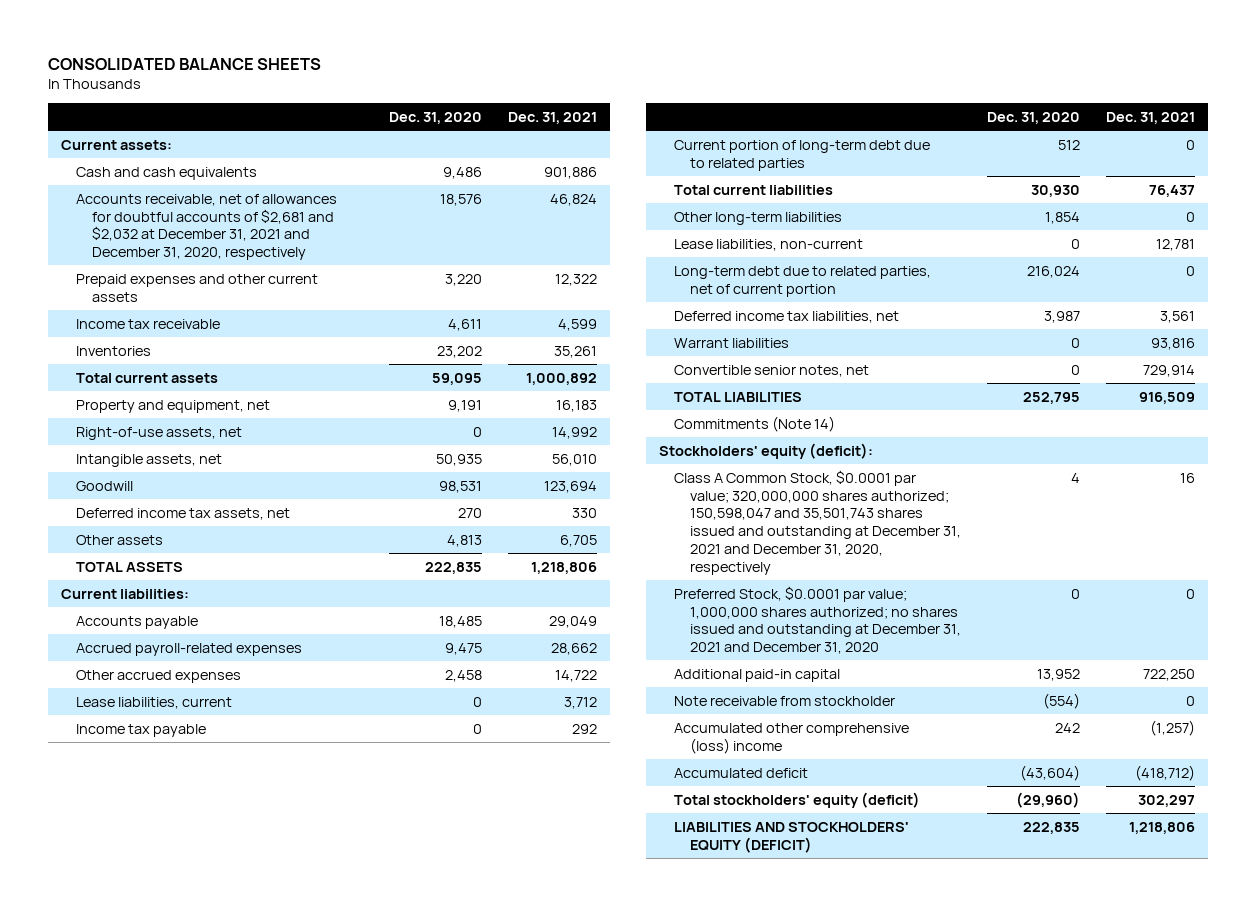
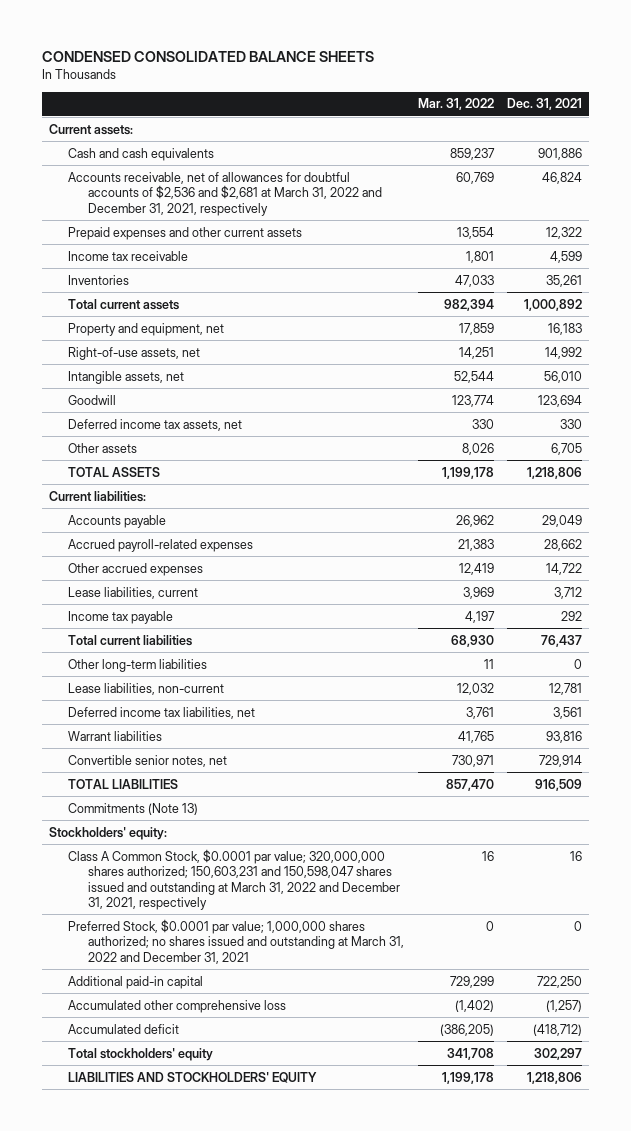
[47,57,321,70] CONSOLIDATED BALANCE SHEETS -> [42,50,375,62] CONDENSED CONSOLIDATED BALANCE SHEETS
[388,112,482,125] Dec. 31, 2020 -> none
none -> [417,98,494,111] Mar. 31, 2022
[76,193,338,261] Accounts receivable, net of allowances for doubtful accounts of $2,681 and $2,032 at December 31, 2021 and December 31, 2020, respectively -> [68,171,382,216] Accounts receivable, net of allowances for doubtful accounts of $2,536 and $2,681 at March 31, 2022 and December 31, 2021, respectively
[674,139,931,171] Current portion of long-term debt due to related parties -> none
[674,265,932,297] Long-term debt due to related parties, net of current portion -> none
[674,415,836,432] Commitments (Note 14) -> [68,802,199,815] Commitments (Note 13)
[658,442,873,459] Stockholders' equity (deficit): -> [49,826,168,840] Stockholders' equity:
[674,469,961,575] Class A Common Stock, $0.0001 par value; 320,000,000 shares authorized; 150,598,047 and 35,501,743 shares issued and outstanding at December 31, 2021 and December 31, 2020, respectively -> [68,848,400,910] Class A Common Stock, $0.0001 par value; 320,000,000 shares authorized; 150,603,231 and 150,598,047 shares issued and outstanding at March 31, 2022 and December 31, 2021, respectively
[674,585,961,655] Preferred Stock, $0.0001 par value; 1,000,000 shares authorized; no shares issued and outstanding at December 31, 2021 and December 31, 2020 -> [68,918,404,964] Preferred Stock, $0.0001 par value; 1,000,000 shares authorized; no shares issued and outstanding at March 31, 2022 and December 31, 2021
[674,695,896,706] Note receivable from stockholder -> none
[674,722,910,754] Accumulated other comprehensive (loss) income -> [68,999,287,1013] Accumulated other comprehensive loss
[674,791,921,808] Total stockholders' equity (deficit) -> [68,1047,214,1061] Total stockholders' equity
[674,821,910,853] LIABILITIES AND STOCKHOLDERS' EQUITY (DEFICIT) -> [68,1071,318,1083] LIABILITIES AND STOCKHOLDERS' EQUITY

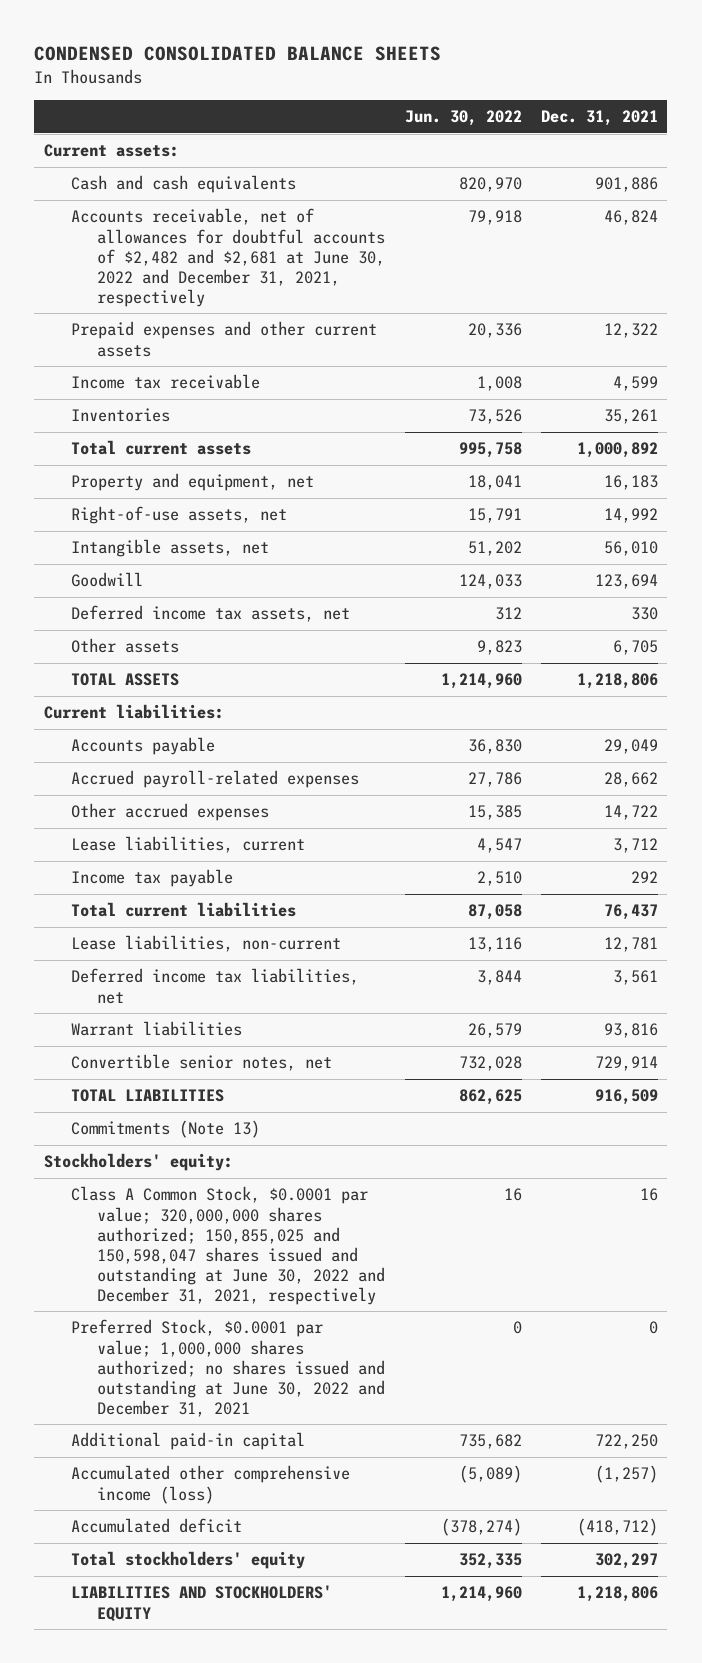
[417,98,494,111] Mar. 31, 2022 -> none
none -> [404,110,522,127] Jun. 30, 2022
[68,171,382,216] Accounts receivable, net of allowances for doubtful accounts of $2,536 and $2,681 at March 31, 2022 and December 31, 2021, respectively -> [70,208,386,307] Accounts receivable, net of allowances for doubtful accounts of $2,482 and $2,681 at June 30, 2022 and December 31, 2021, respectively
[68,658,208,672] Other long-term liabilities -> none
[68,848,400,910] Class A Common Stock, $0.0001 par value; 320,000,000 shares authorized; 150,603,231 and 150,598,047 shares issued and outstanding at March 31, 2022 and December 31, 2021, respectively -> [70,1186,386,1305] Class A Common Stock, $0.0001 par value; 320,000,000 shares authorized; 150,855,025 and 150,598,047 shares issued and outstanding at June 30, 2022 and December 31, 2021, respectively
[68,918,404,964] Preferred Stock, $0.0001 par value; 1,000,000 shares authorized; no shares issued and outstanding at March 31, 2022 and December 31, 2021 -> [70,1319,386,1417] Preferred Stock, $0.0001 par value; 1,000,000 shares authorized; no shares issued and outstanding at June 30, 2022 and December 31, 2021
[68,999,287,1013] Accumulated other comprehensive loss -> [70,1465,350,1504] Accumulated other comprehensive income (loss)

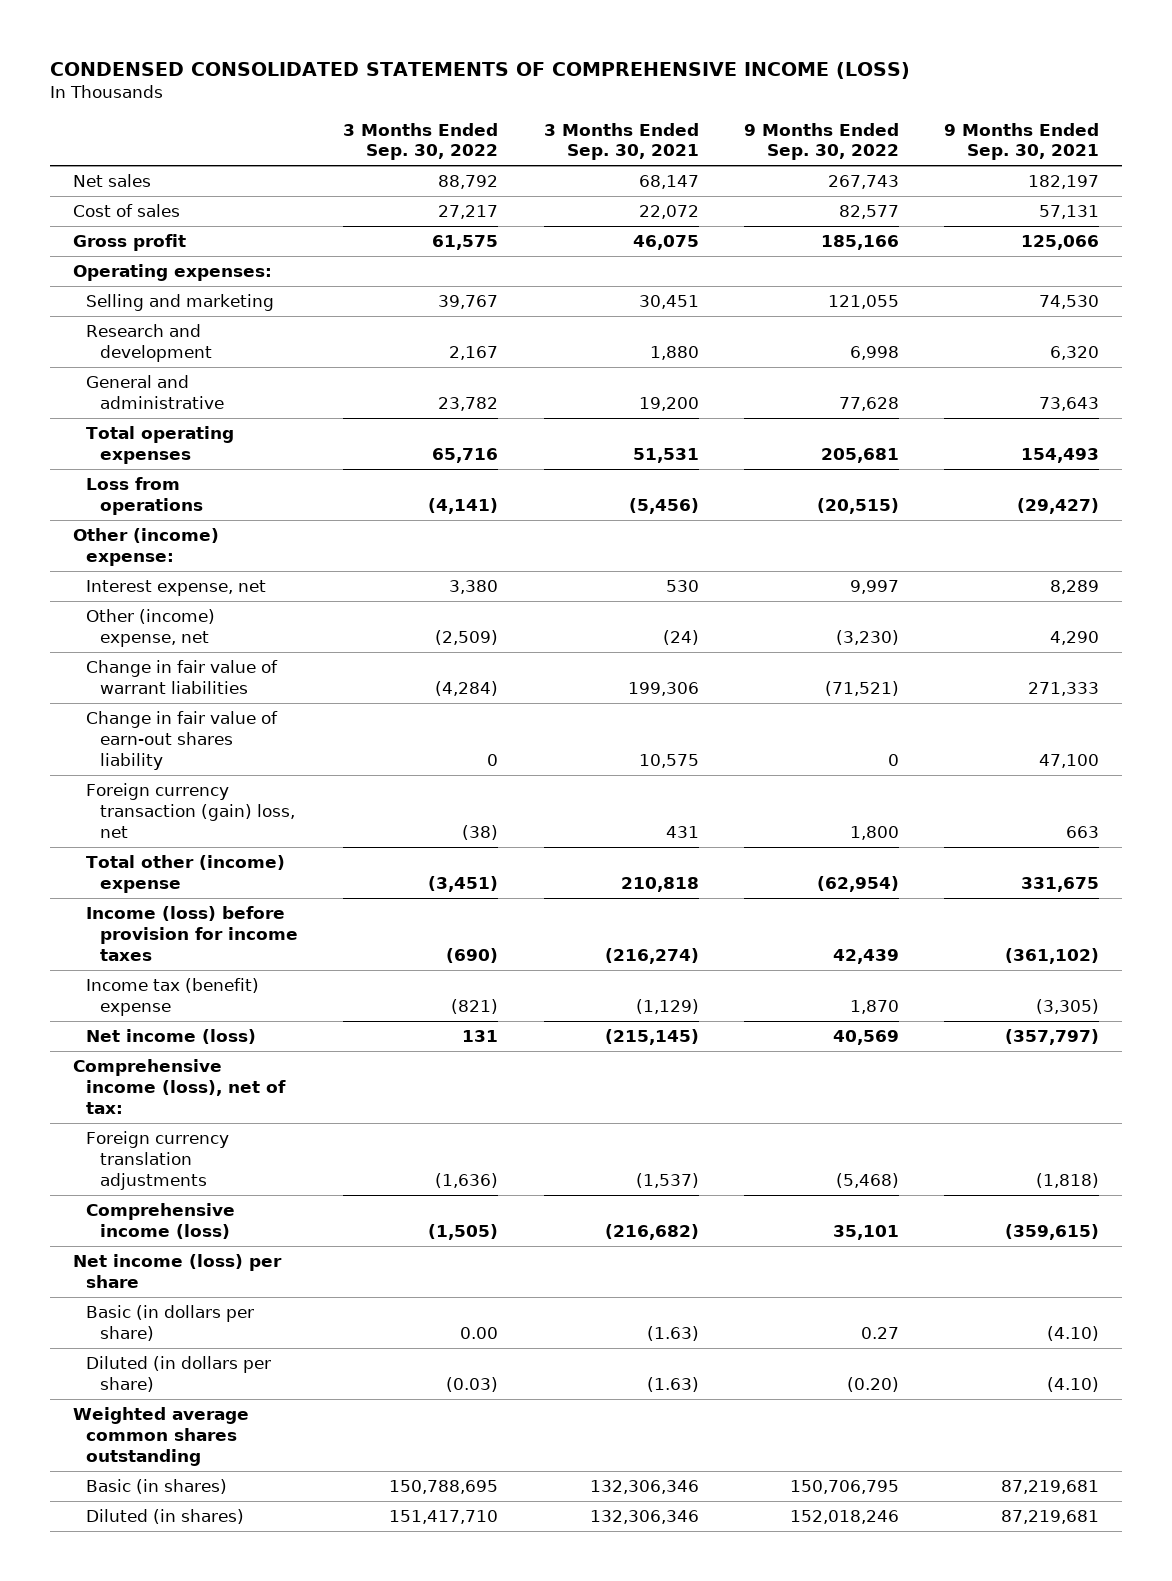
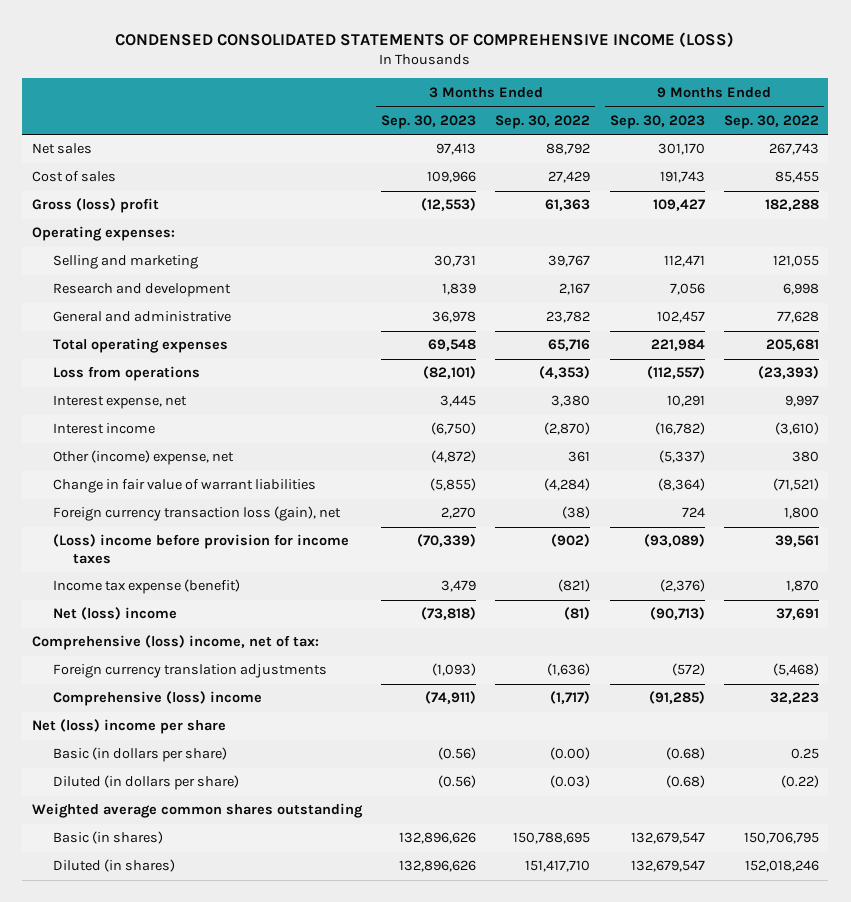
[543,122,699,161] 3 Months Ended Sep. 30, 2021 -> none
[944,122,1100,161] 9 Months Ended Sep. 30, 2021 -> none
none -> [381,114,477,129] Sep. 30, 2023
none -> [609,114,705,129] Sep. 30, 2023
[438,204,499,219] 27,217 -> [548,171,591,184] 27,429
[838,204,899,219] 82,577 -> [774,171,819,184] 85,455
[72,233,186,251] Gross profit -> [32,198,160,214] Gross (loss) profit
[432,234,499,250] 61,575 -> [545,199,591,212] 61,363
[820,234,899,250] 185,166 -> [764,199,819,212] 182,288
[72,527,219,566] Other (income) expense: -> none
[428,497,499,514] (4,141) -> [539,366,591,380] (4,353)
[816,497,899,514] (20,515) -> [757,366,819,380] (23,393)
none -> [52,423,155,435] Interest income
[435,629,499,645] (2,509) -> [568,451,591,463] 361
[835,629,899,645] (3,230) -> [791,451,819,463] 380
[86,710,279,770] Change in fair value of earn-out shares liability -> none
[86,854,286,893] Total other (income) expense -> none
[86,782,296,838] Foreign currency transaction (gain) loss, net -> [52,506,341,522] Foreign currency transaction loss (gain), net
[86,905,299,961] Income (loss) before provision for income taxes -> [52,534,349,564] (Loss) income before provision for income taxes
[446,947,499,963] (690) -> [551,534,591,548] (902)
[832,948,899,964] 42,439 -> [774,535,819,548] 39,561
[86,977,260,1016] Income tax (benefit) expense -> [52,579,240,595] Income tax expense (benefit)
[86,1028,257,1044] Net income (loss) -> [52,607,177,621] Net (loss) income
[462,1029,499,1042] 131 -> [564,607,591,621] (81)
[832,1029,899,1045] 40,569 -> [775,608,819,621] 37,691
[72,1058,287,1114] Comprehensive income (loss), net of tax: -> [32,635,320,651] Comprehensive (loss) income, net of tax:
[86,1202,236,1239] Comprehensive income (loss) -> [52,691,262,707] Comprehensive (loss) income
[428,1223,499,1240] (1,505) -> [550,691,591,705] (1,717)
[832,1224,899,1240] 35,101 -> [769,692,819,705] 32,223
[72,1253,282,1288] Net income (loss) per share -> [32,719,227,735] Net (loss) income per share
[460,1326,499,1339] 0.00 -> [550,747,591,761] (0.00)
[860,1326,899,1339] 0.27 -> [790,748,819,760] 0.25
[846,1376,899,1392] (0.20) -> [780,775,819,789] (0.22)

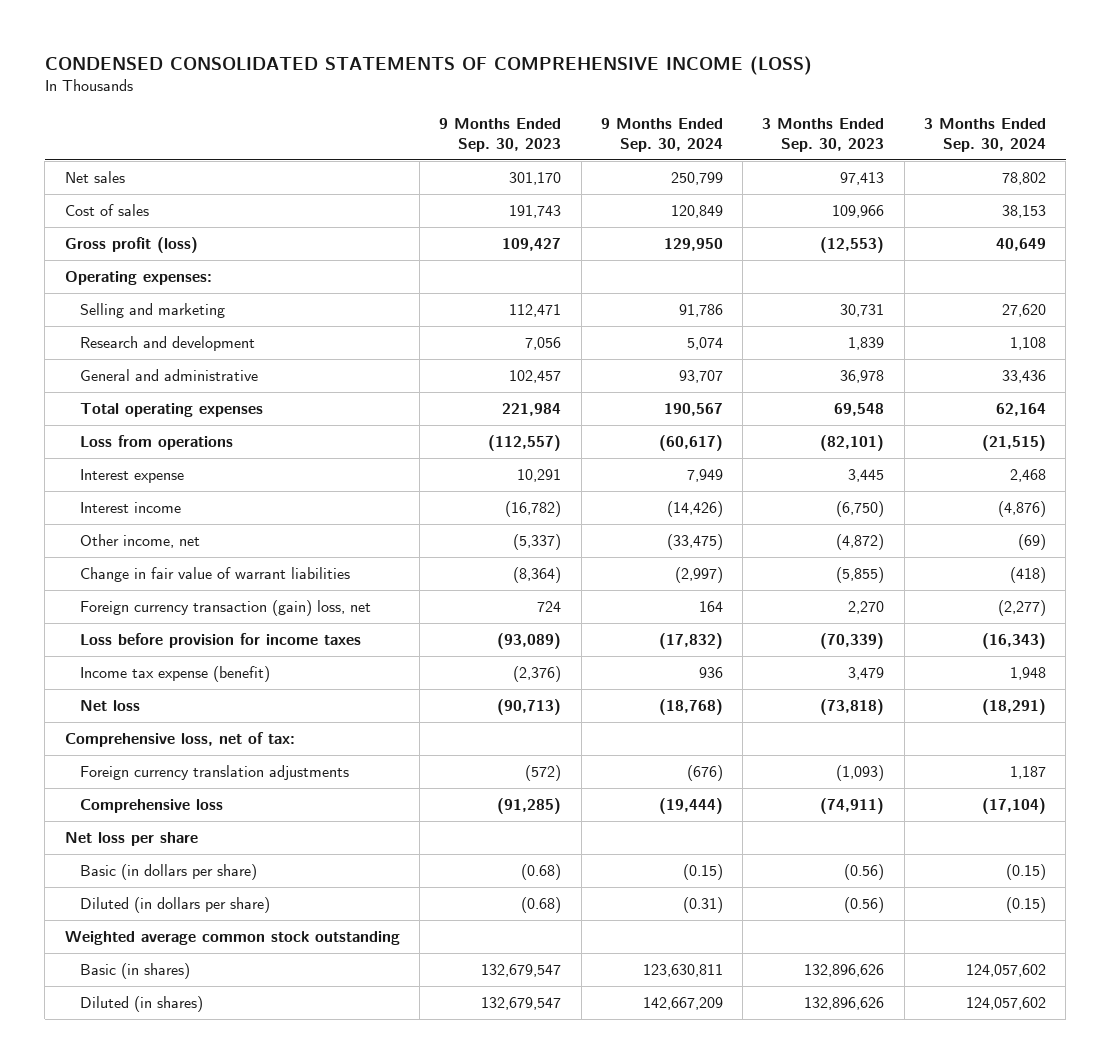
[495,114,591,129] Sep. 30, 2022 -> none
[723,114,819,129] Sep. 30, 2022 -> none
none -> [600,117,723,153] 9 Months Ended Sep. 30, 2024
none -> [923,117,1046,153] 3 Months Ended Sep. 30, 2024
[32,198,160,214] Gross (loss) profit -> [64,236,198,253] Gross profit (loss)
[52,395,187,410] Interest expense, net -> [79,468,184,483] Interest expense
[52,450,234,466] Other (income) expense, net -> [79,533,200,548] Other income, net
[52,506,341,522] Foreign currency transaction loss (gain), net -> [79,599,371,616] Foreign currency transaction (gain) loss, net
[52,534,349,564] (Loss) income before provision for income taxes -> [79,632,361,648] Loss before provision for income taxes
[52,607,177,621] Net (loss) income -> [79,699,140,711] Net loss
[32,635,320,651] Comprehensive (loss) income, net of tax: -> [64,731,295,747] Comprehensive loss, net of tax:
[52,691,262,707] Comprehensive (loss) income -> [79,798,223,813] Comprehensive loss
[32,719,227,735] Net (loss) income per share -> [64,831,198,846] Net loss per share
[32,803,364,819] Weighted average common shares outstanding -> [64,930,400,945] Weighted average common stock outstanding

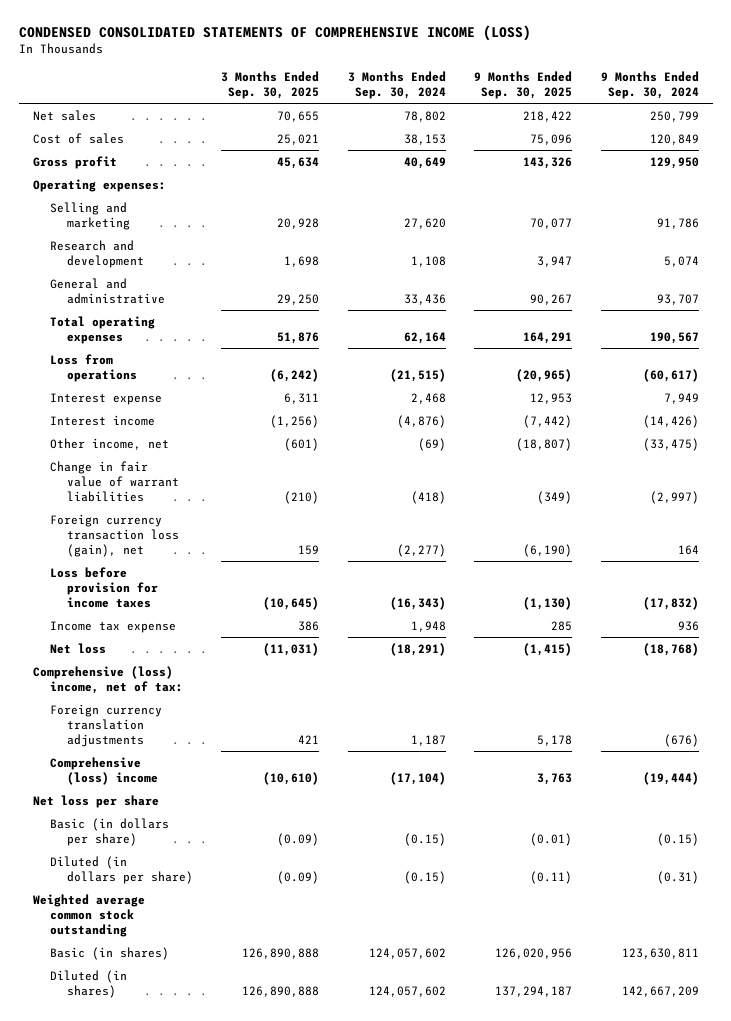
[439,117,562,153] 9 Months Ended Sep. 30, 2023 -> none
[762,117,885,153] 3 Months Ended Sep. 30, 2023 -> none
none -> [221,71,320,100] 3 Months Ended Sep. 30, 2025
none -> [474,71,573,100] 9 Months Ended Sep. 30, 2025
[64,236,198,253] Gross profit (loss) -> [32,155,117,169] Gross profit
[79,599,371,616] Foreign currency transaction (gain) loss, net -> [49,513,179,557] Foreign currency transaction loss (gain), net
[79,665,270,682] Income tax expense (benefit) -> [49,620,176,633] Income tax expense
[64,731,295,747] Comprehensive loss, net of tax: -> [32,665,183,694] Comprehensive (loss) income, net of tax:
[79,798,223,813] Comprehensive loss -> [49,756,158,785] Comprehensive (loss) income

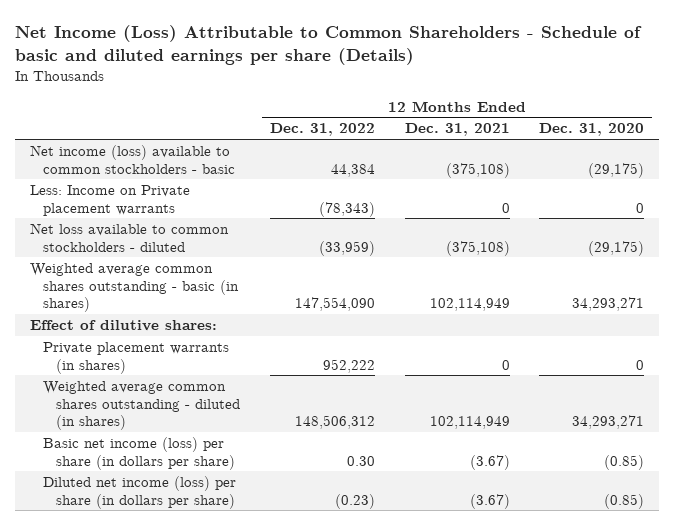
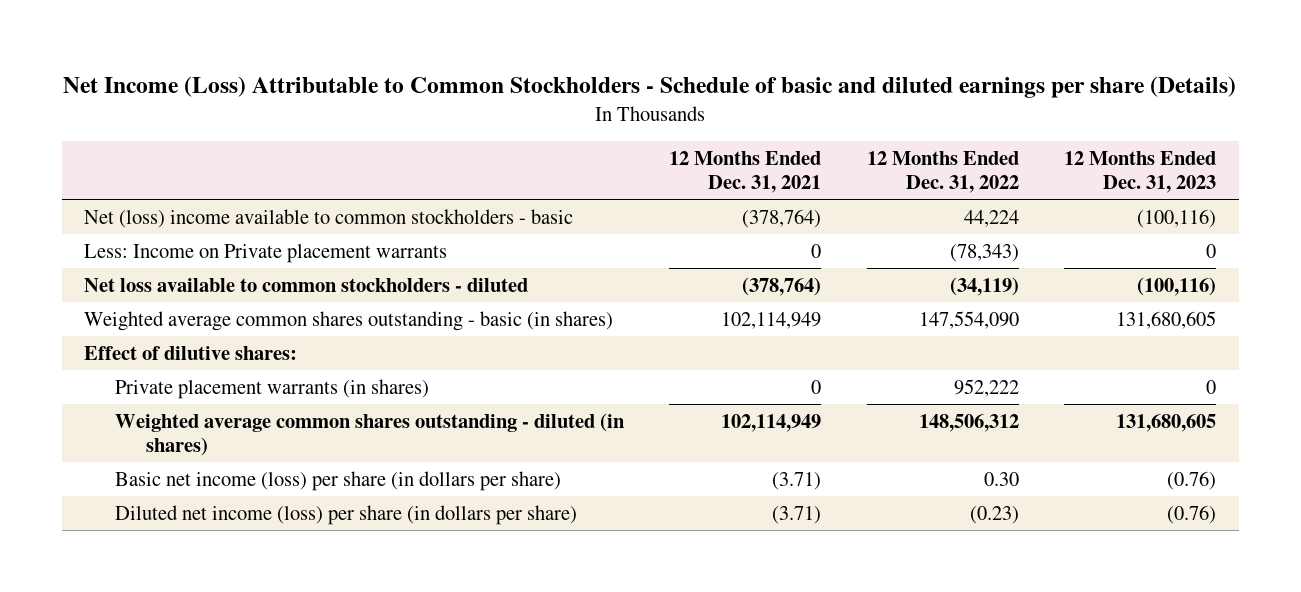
[15,25,643,66] Net Income (Loss) Attributable to Common Shareholders - Schedule of basic and diluted earnings per share (Details) -> [63,76,1237,99] Net Income (Loss) Attributable to Common Stockholders - Schedule of basic and diluted earnings per share (Details)
[539,123,645,137] Dec. 31, 2020 -> none
none -> [1064,150,1217,193] 12 Months Ended Dec. 31, 2023
[29,144,236,174] Net income (loss) available to common stockholders - basic -> [84,208,574,228] Net (loss) income available to common stockholders - basic
[330,163,375,177] 44,384 -> [963,209,1019,227] 44,224
[445,162,510,178] (375,108) -> [742,208,822,228] (378,764)
[318,240,375,256] (33,959) -> [949,276,1019,296] (34,119)
[445,240,510,256] (375,108) -> [742,276,822,296] (378,764)
[469,454,510,470] (3.67) -> [772,471,822,490] (3.71)
[469,493,510,509] (3.67) -> [772,505,822,524] (3.71)

